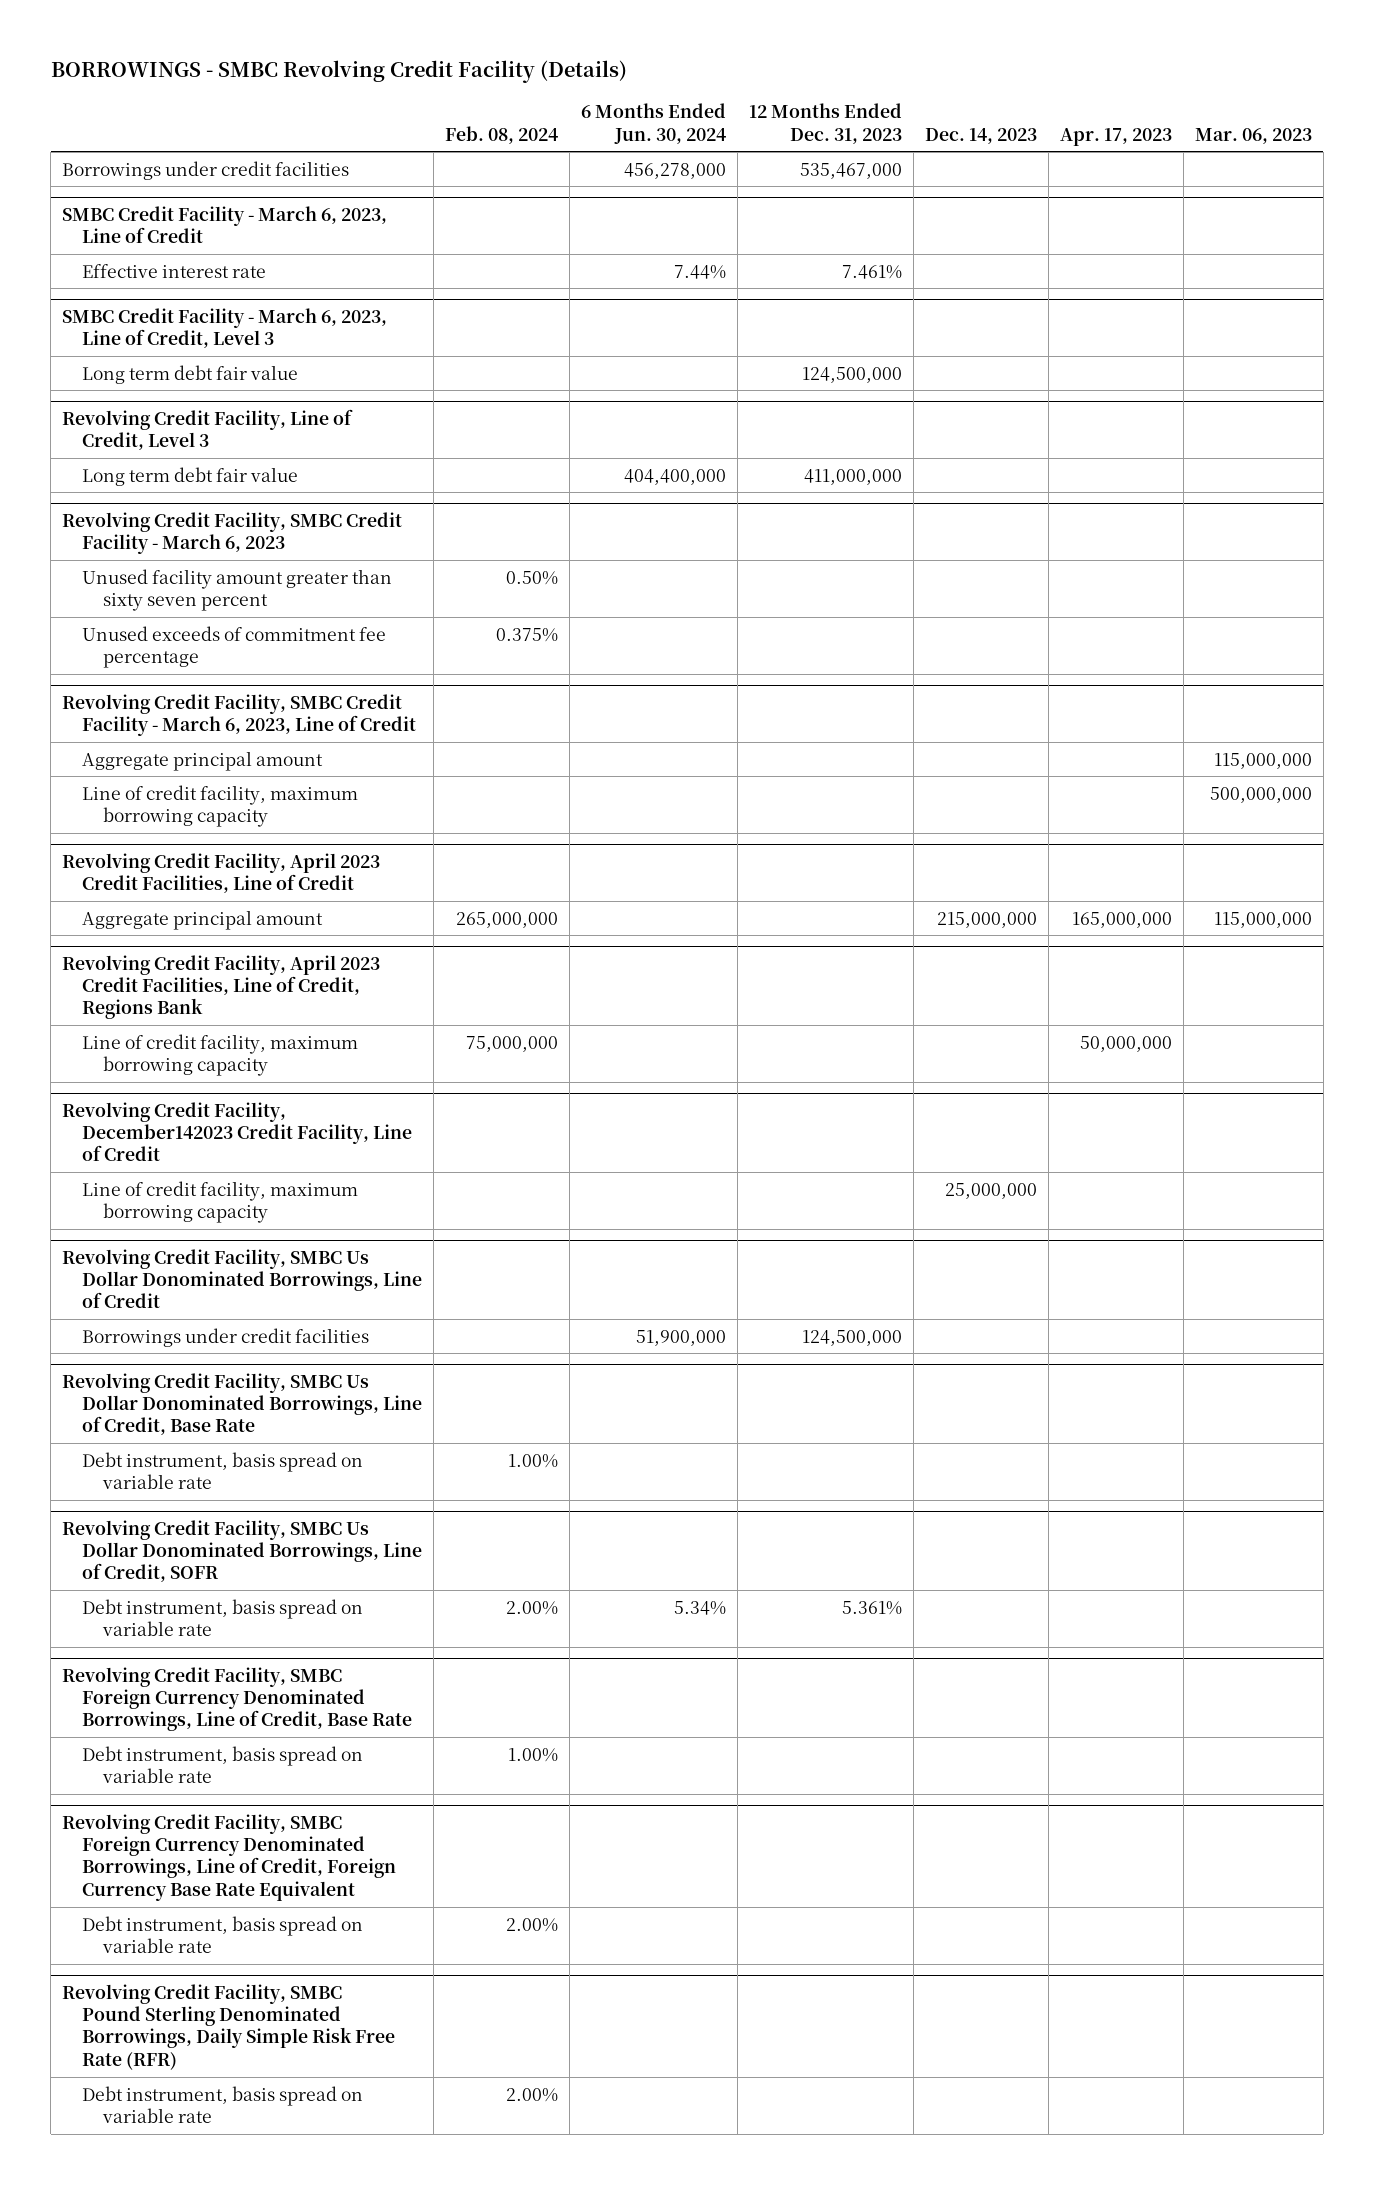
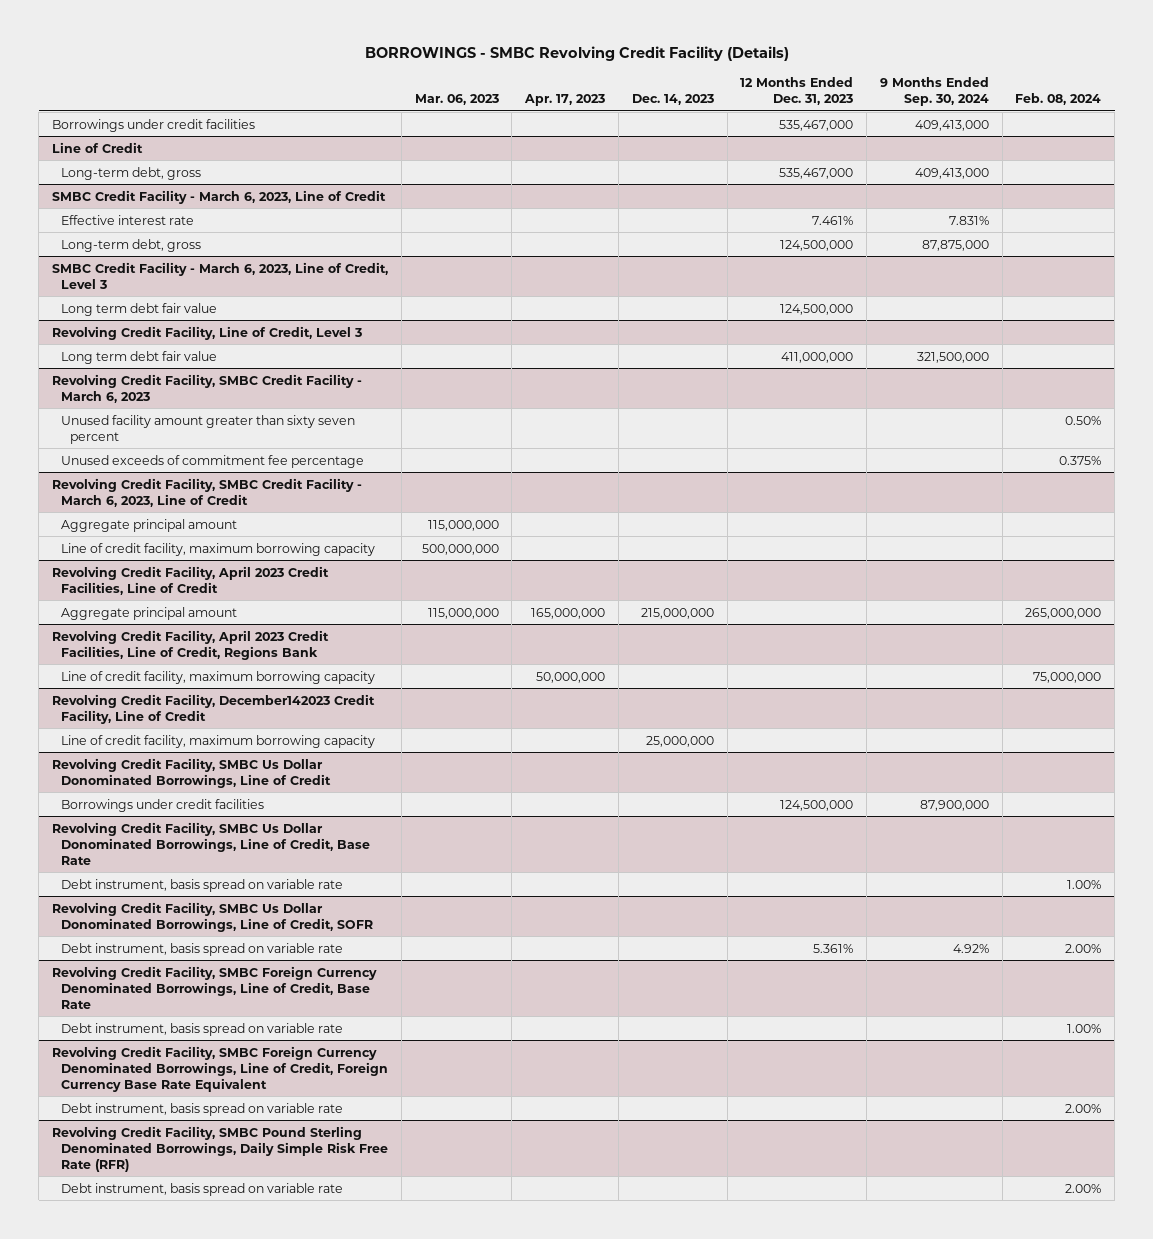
[581,103,727,144] 6 Months Ended Jun. 30, 2024 -> none
none -> [879,77,989,107] 9 Months Ended Sep. 30, 2024
none -> [51,141,143,153] Line of Credit
none -> [61,166,202,180] Long-term debt, gross
none -> [61,238,202,252] Long-term debt, gross

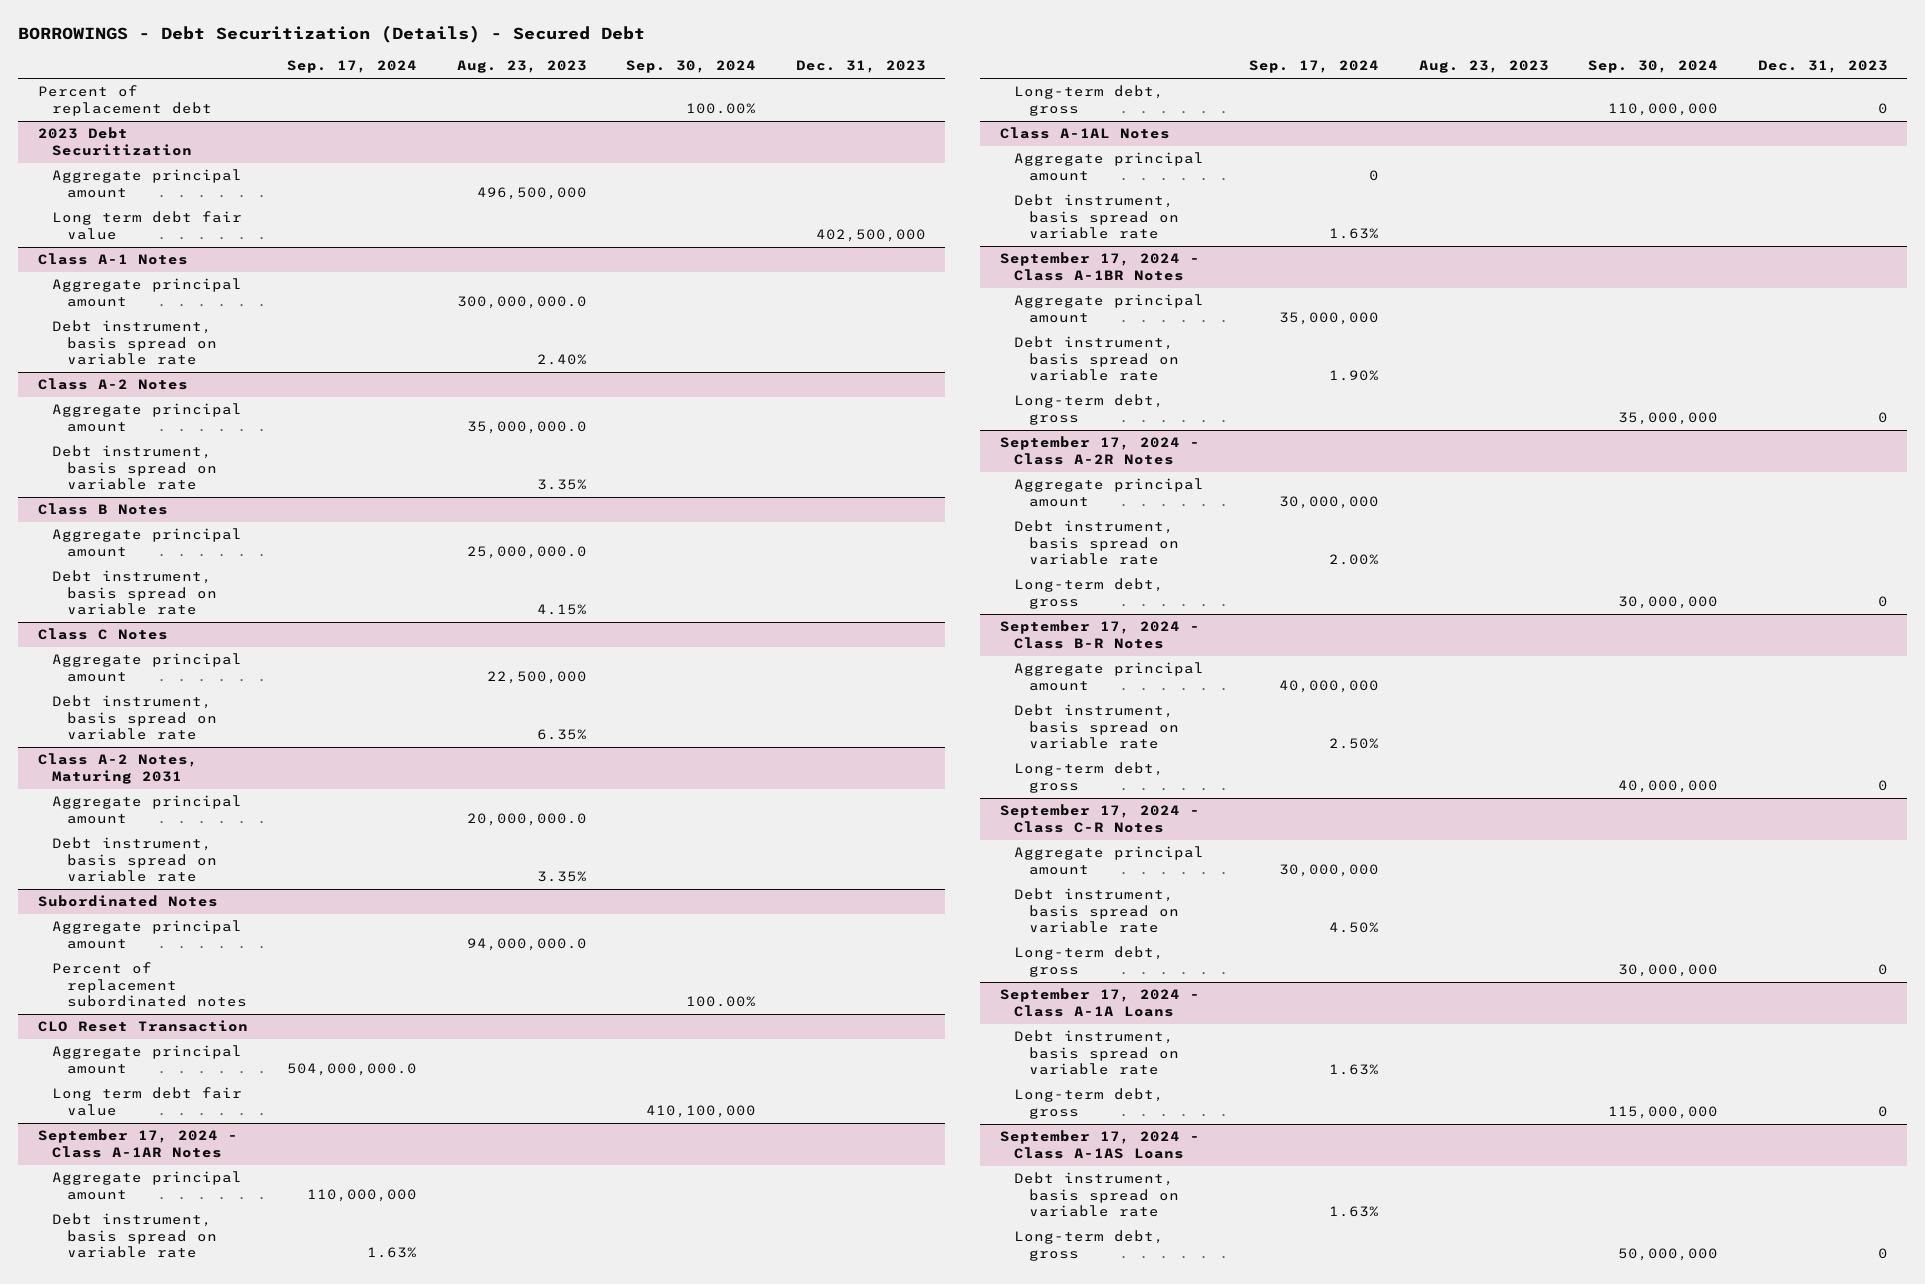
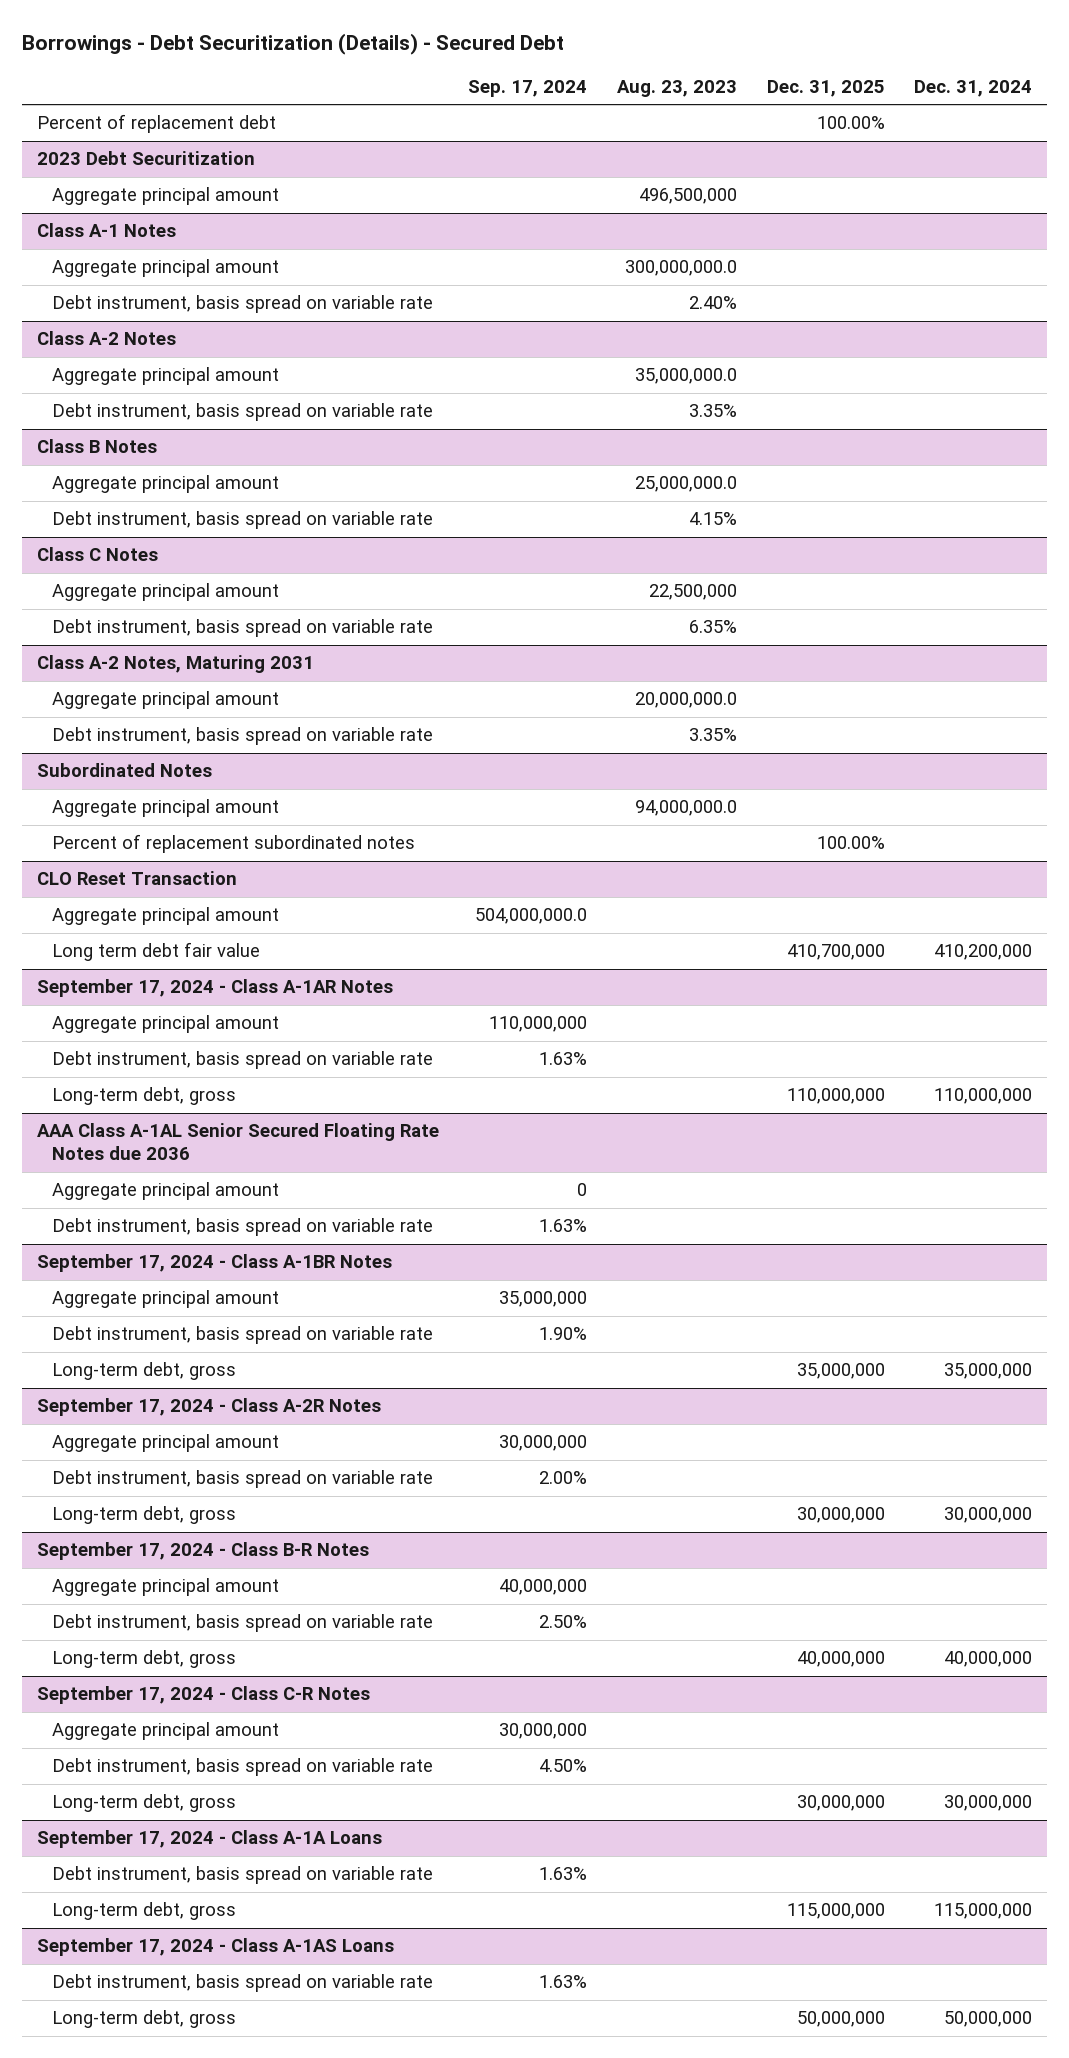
[17,25,645,44] BORROWINGS - Debt Securitization (Details) - Secured Debt -> [21,33,564,56] Borrowings - Debt Securitization (Details) - Secured Debt
[626,60,757,74] Sep. 30, 2024 -> none
[795,60,926,74] Dec. 31, 2023 -> none
none -> [766,79,885,97] Dec. 31, 2025
none -> [914,79,1033,97] Dec. 31, 2024
[52,211,243,240] Long term debt fair value -> none
[999,127,1170,140] Class A-1AL Notes -> [36,1123,439,1161] AAA Class A-1AL Senior Secured Floating Rate Notes due 2036

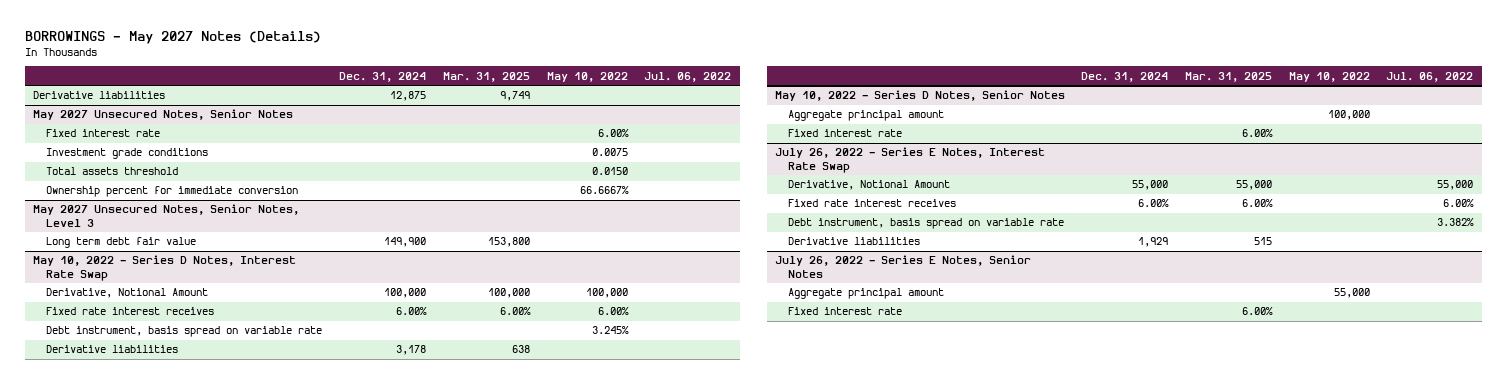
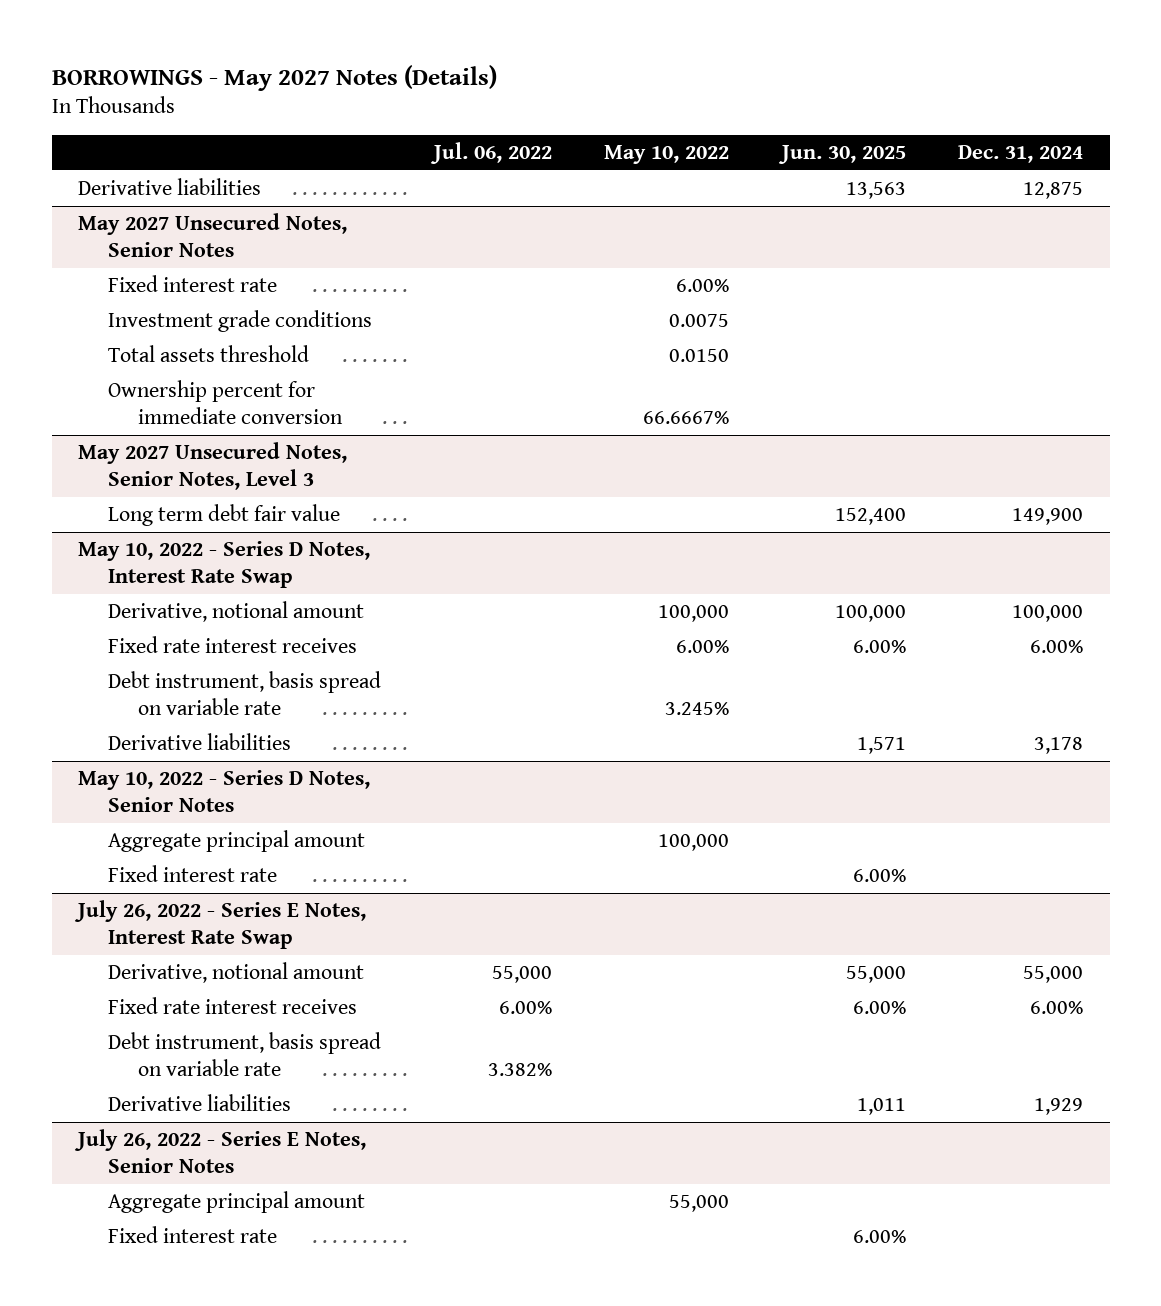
[443,71,531,82] Mar. 31, 2025 -> none
none -> [777,144,906,164] Jun. 30, 2025
[46,288,209,299] Derivative, Notional Amount -> [107,601,364,623] Derivative, notional amount
[788,180,951,191] Derivative, Notional Amount -> [107,962,364,984] Derivative, notional amount

